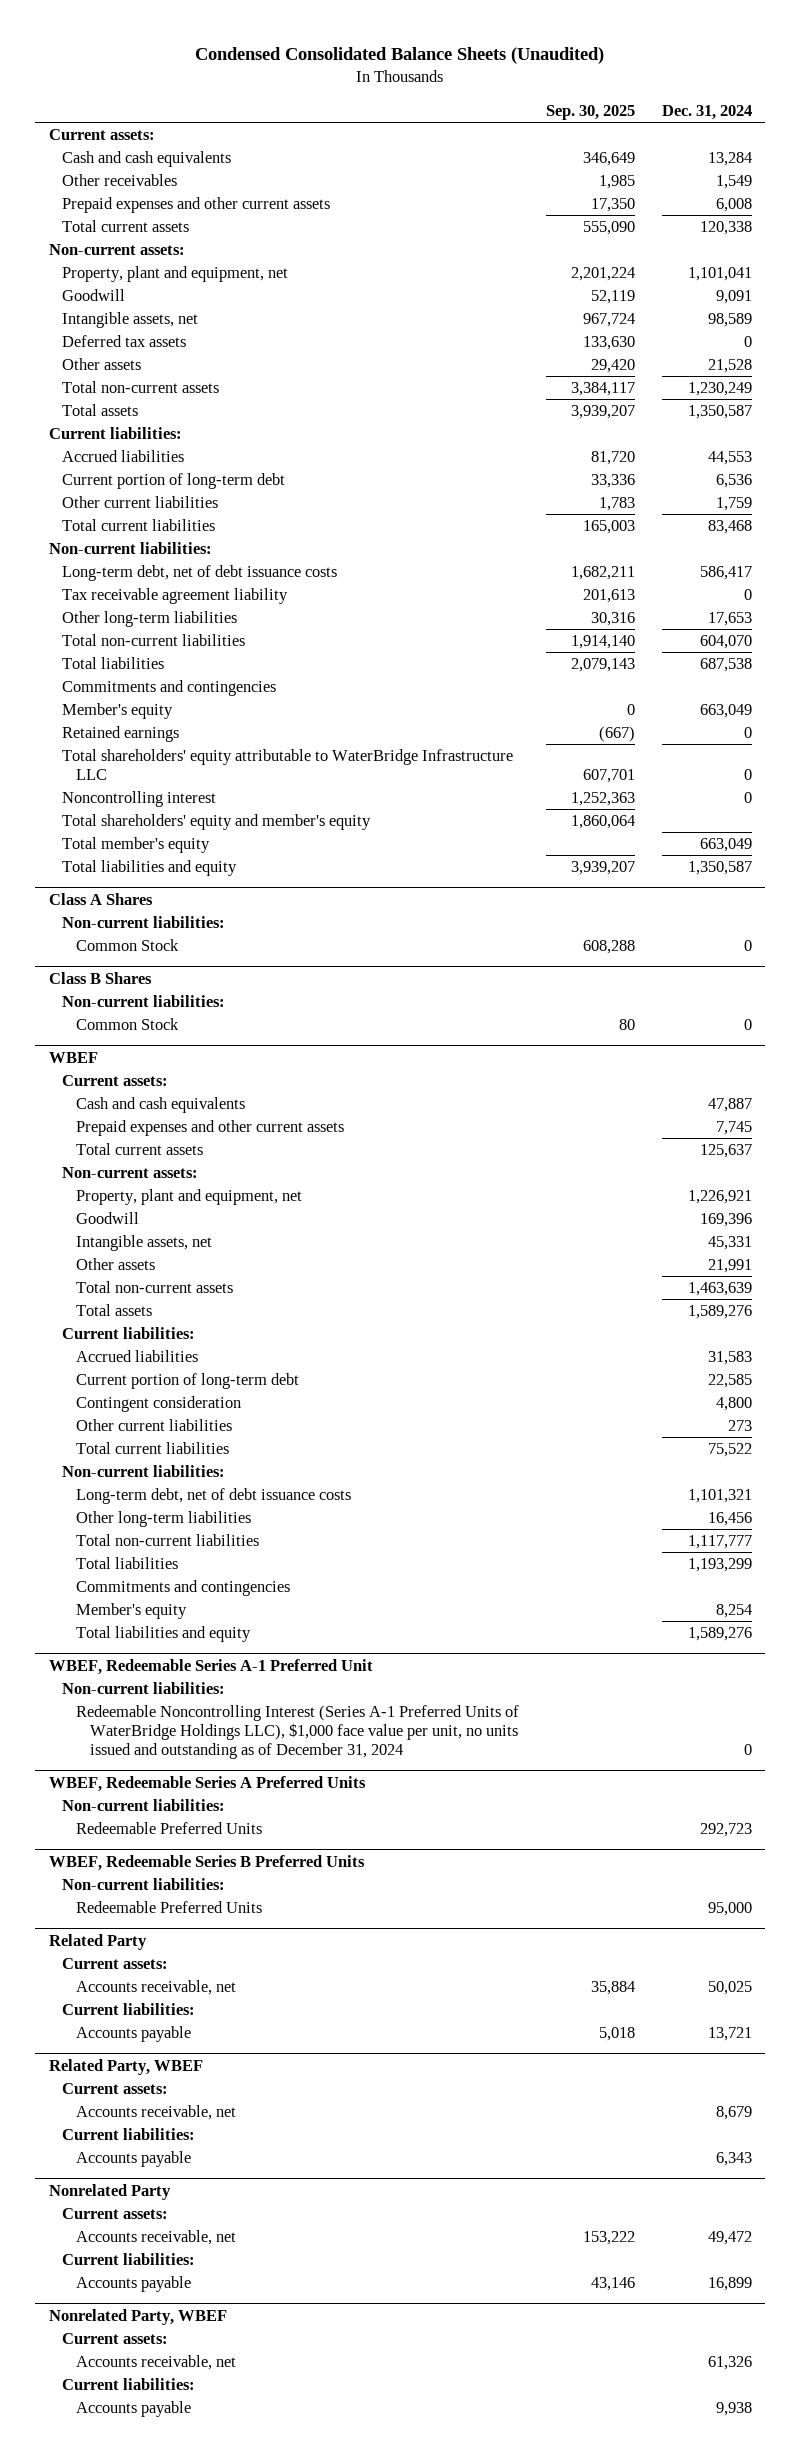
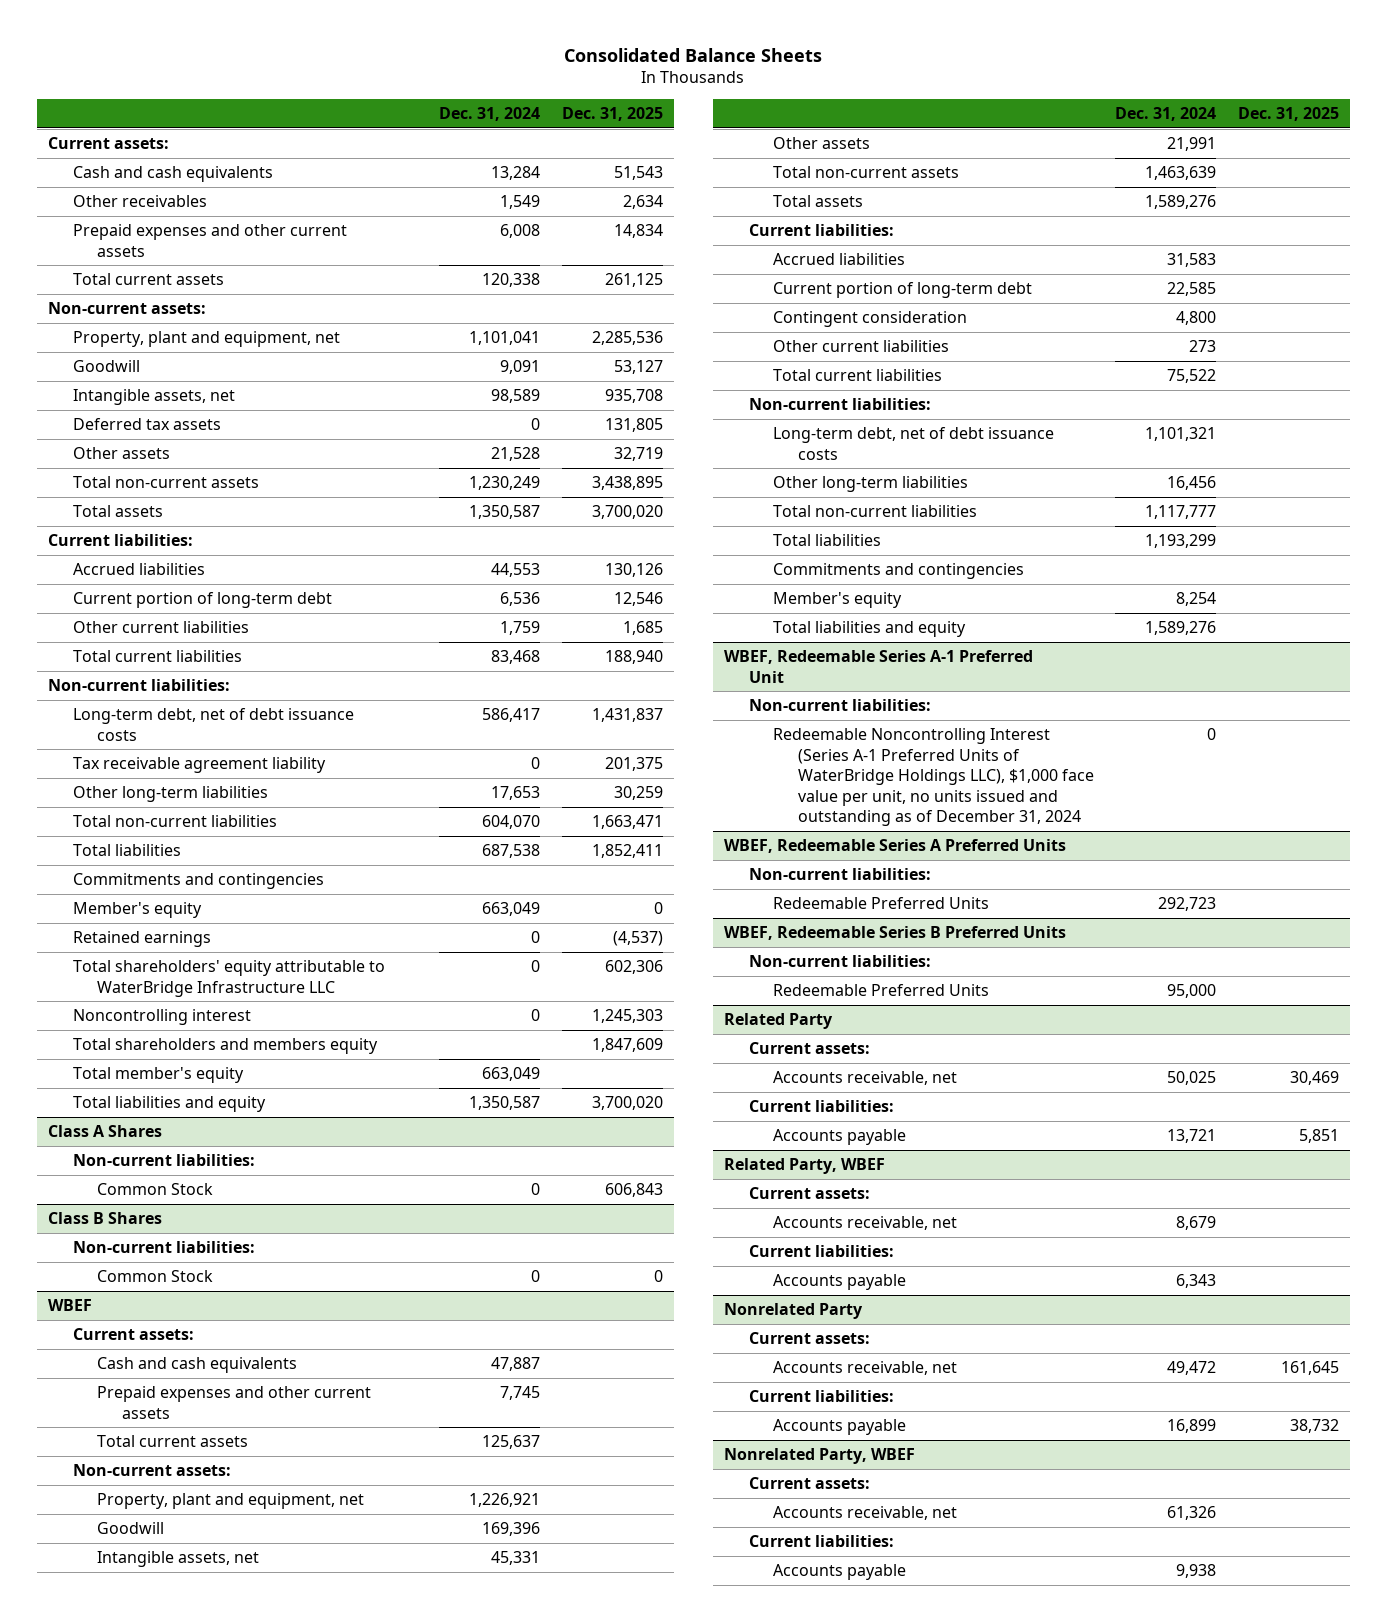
[195,47,605,65] Condensed Consolidated Balance Sheets (Unaudited) -> [564,47,823,62] Consolidated Balance Sheets
[546,104,636,120] Sep. 30, 2025 -> none
none -> [561,107,663,122] Dec. 31, 2025
[62,813,372,830] Total shareholders' equity and member's equity -> [72,1038,378,1055] Total shareholders and members equity

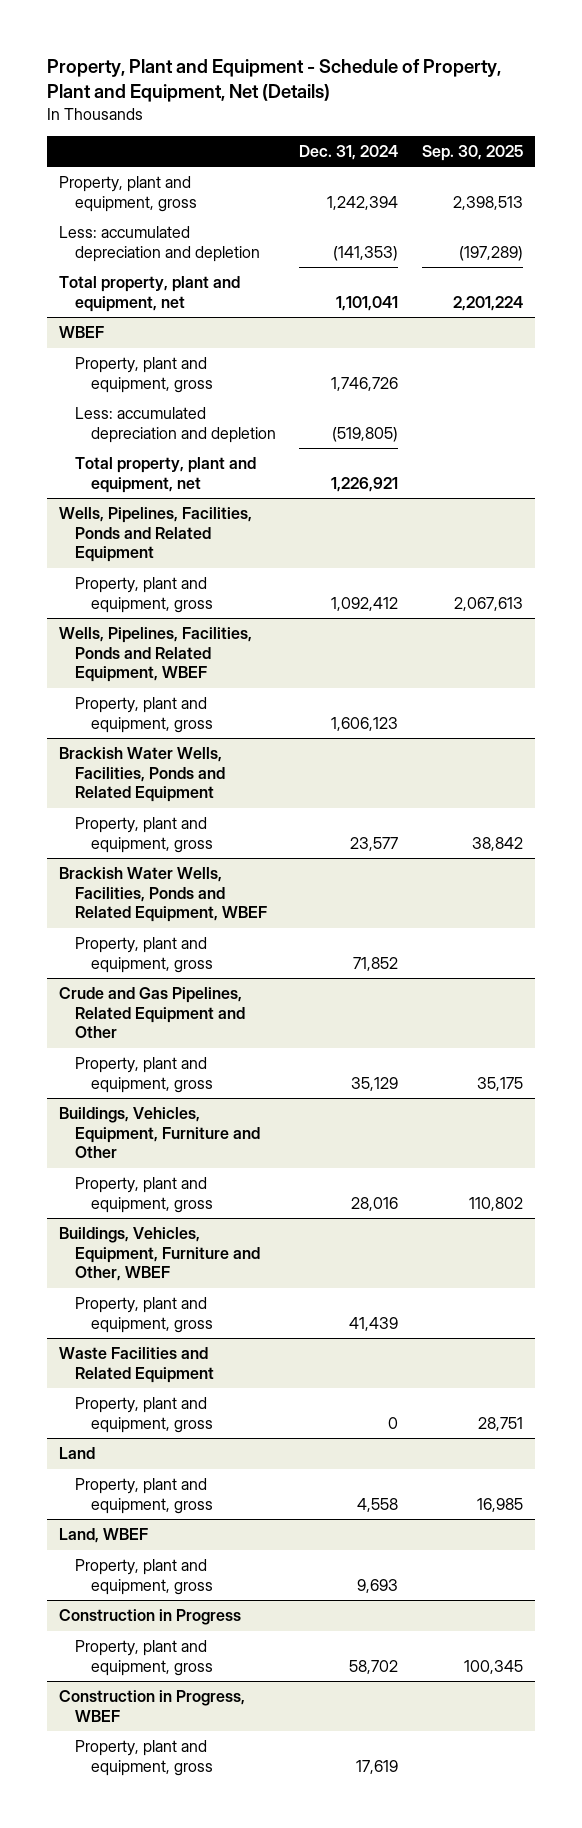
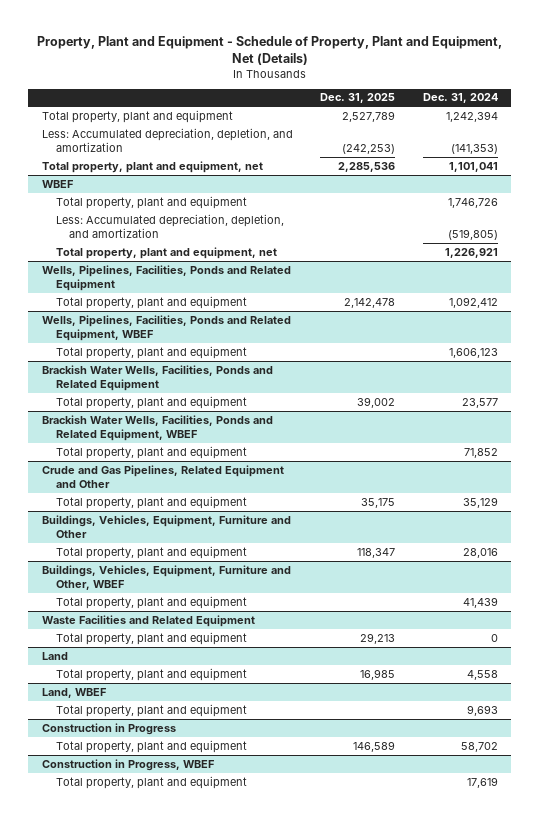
[421,145,523,162] Sep. 30, 2025 -> none
none -> [320,93,396,104] Dec. 31, 2025
[59,176,198,212] Property, plant and equipment, gross -> [42,109,234,123] Total property, plant and equipment
[59,226,261,262] Less: accumulated depreciation and depletion -> [42,127,294,152] Less: Accumulated depreciation, depletion, and amortization
[75,357,213,393] Property, plant and equipment, gross -> [55,195,247,209] Total property, plant and equipment
[75,407,276,443] Less: accumulated depreciation and depletion -> [55,213,284,238] Less: Accumulated depreciation, depletion, and amortization
[75,577,213,613] Property, plant and equipment, gross -> [55,295,247,309] Total property, plant and equipment
[75,697,213,733] Property, plant and equipment, gross -> [55,345,247,359] Total property, plant and equipment
[75,817,213,853] Property, plant and equipment, gross -> [55,395,247,409] Total property, plant and equipment
[75,937,213,973] Property, plant and equipment, gross -> [55,445,247,459] Total property, plant and equipment
[75,1057,213,1093] Property, plant and equipment, gross -> [55,495,247,509] Total property, plant and equipment
[75,1177,213,1213] Property, plant and equipment, gross -> [55,545,247,559] Total property, plant and equipment
[75,1297,213,1333] Property, plant and equipment, gross -> [55,595,247,609] Total property, plant and equipment
[75,1397,213,1433] Property, plant and equipment, gross -> [55,631,247,645] Total property, plant and equipment
[75,1478,213,1514] Property, plant and equipment, gross -> [55,667,247,681] Total property, plant and equipment
[75,1559,213,1595] Property, plant and equipment, gross -> [55,703,247,717] Total property, plant and equipment
[75,1640,213,1676] Property, plant and equipment, gross -> [55,739,247,753] Total property, plant and equipment
[75,1740,213,1776] Property, plant and equipment, gross -> [55,775,247,789] Total property, plant and equipment

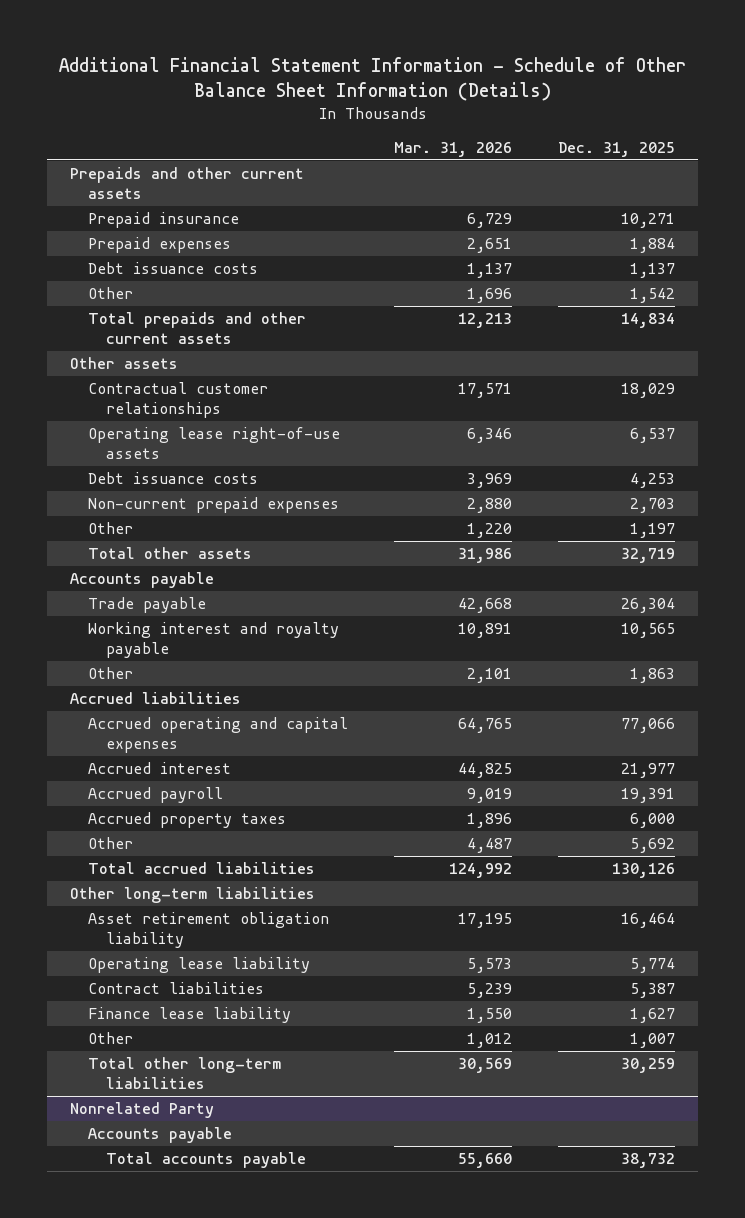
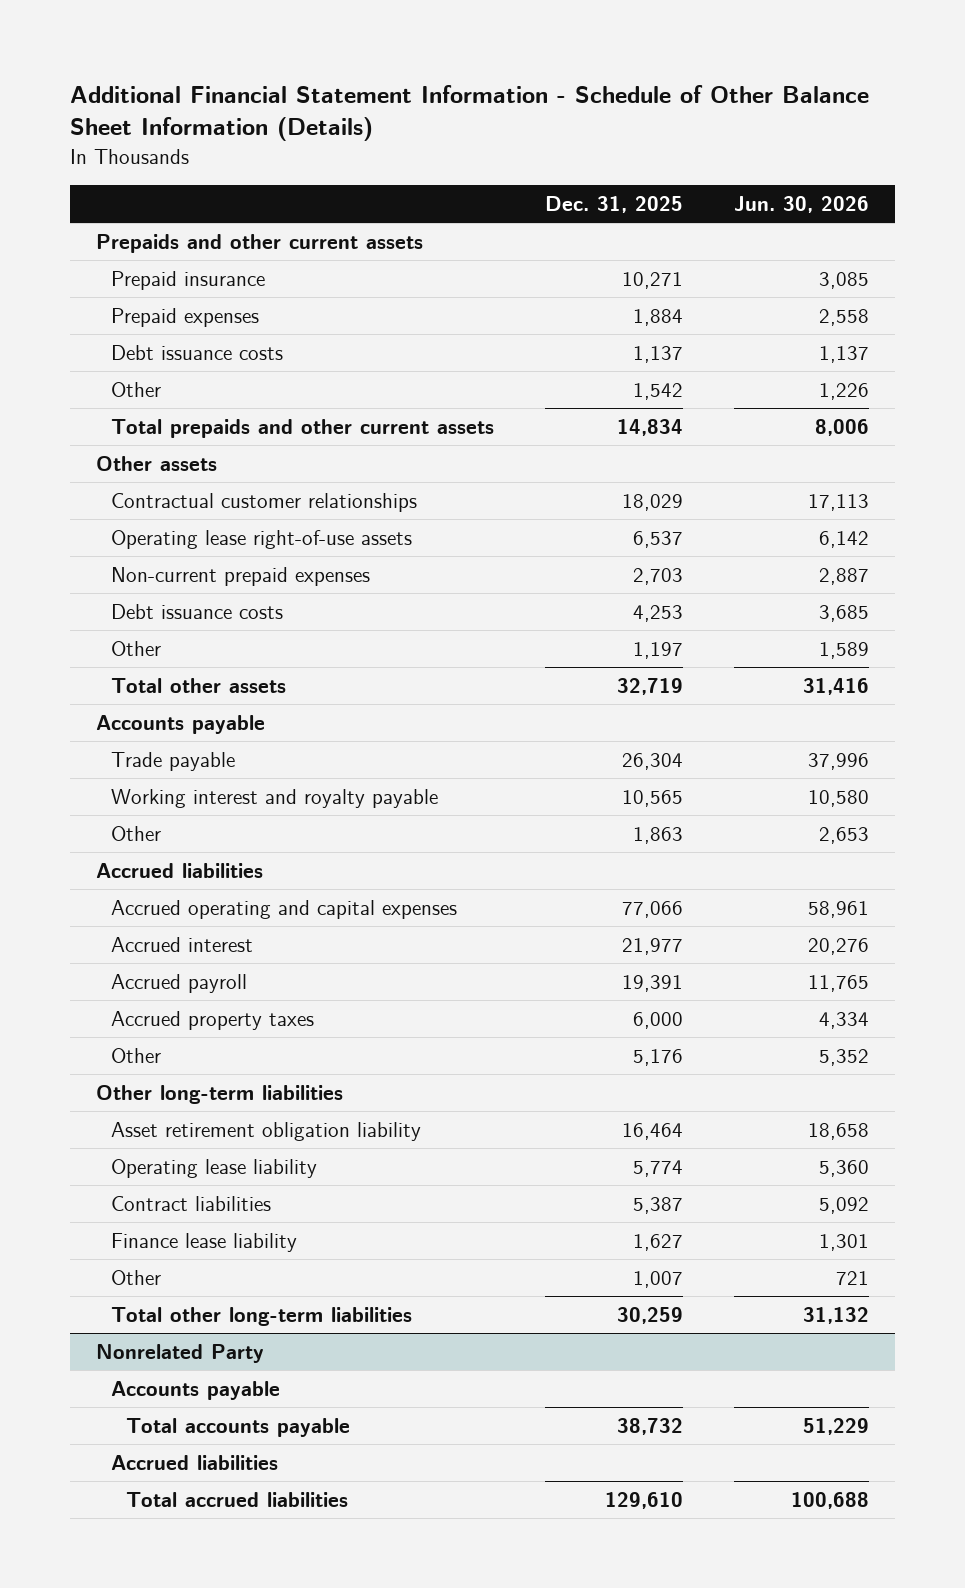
[393,142,512,158] Mar. 31, 2026 -> none
none -> [734,195,870,213] Jun. 30, 2026
[87,471,258,484] Debt issuance costs -> [110,604,283,620] Debt issuance costs
[87,861,315,874] Total accrued liabilities -> none
[630,837,676,853] 5,692 -> [632,1049,683,1067] 5,176
none -> [110,1455,278,1471] Accrued liabilities
none -> [125,1492,348,1508] Total accrued liabilities

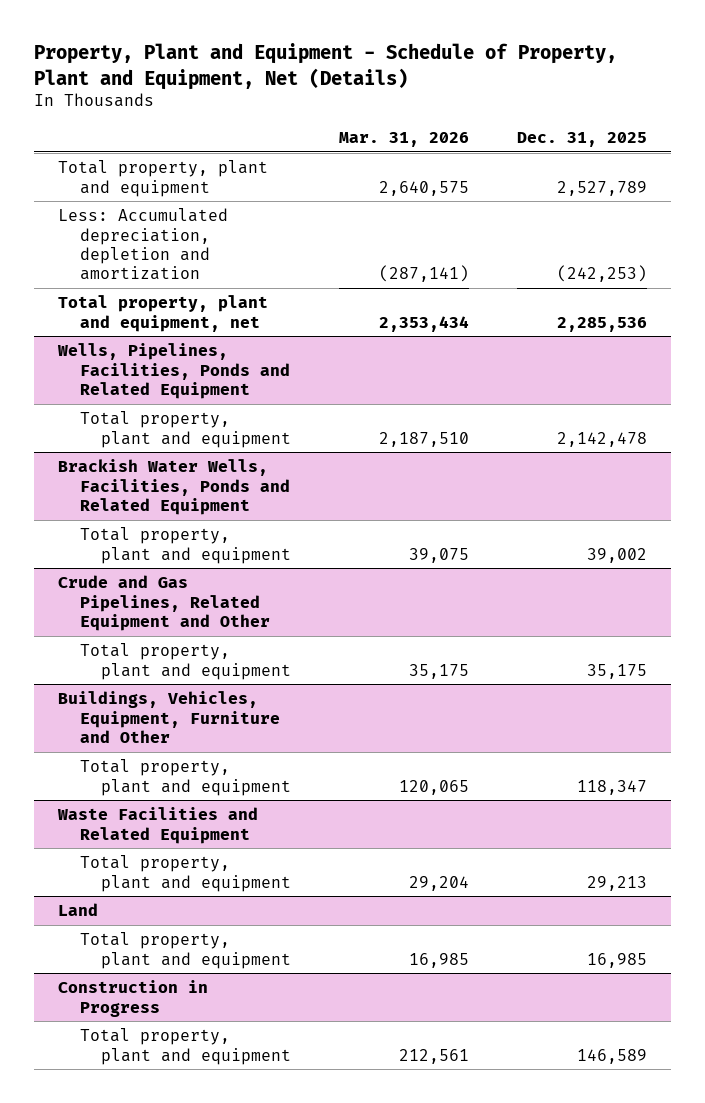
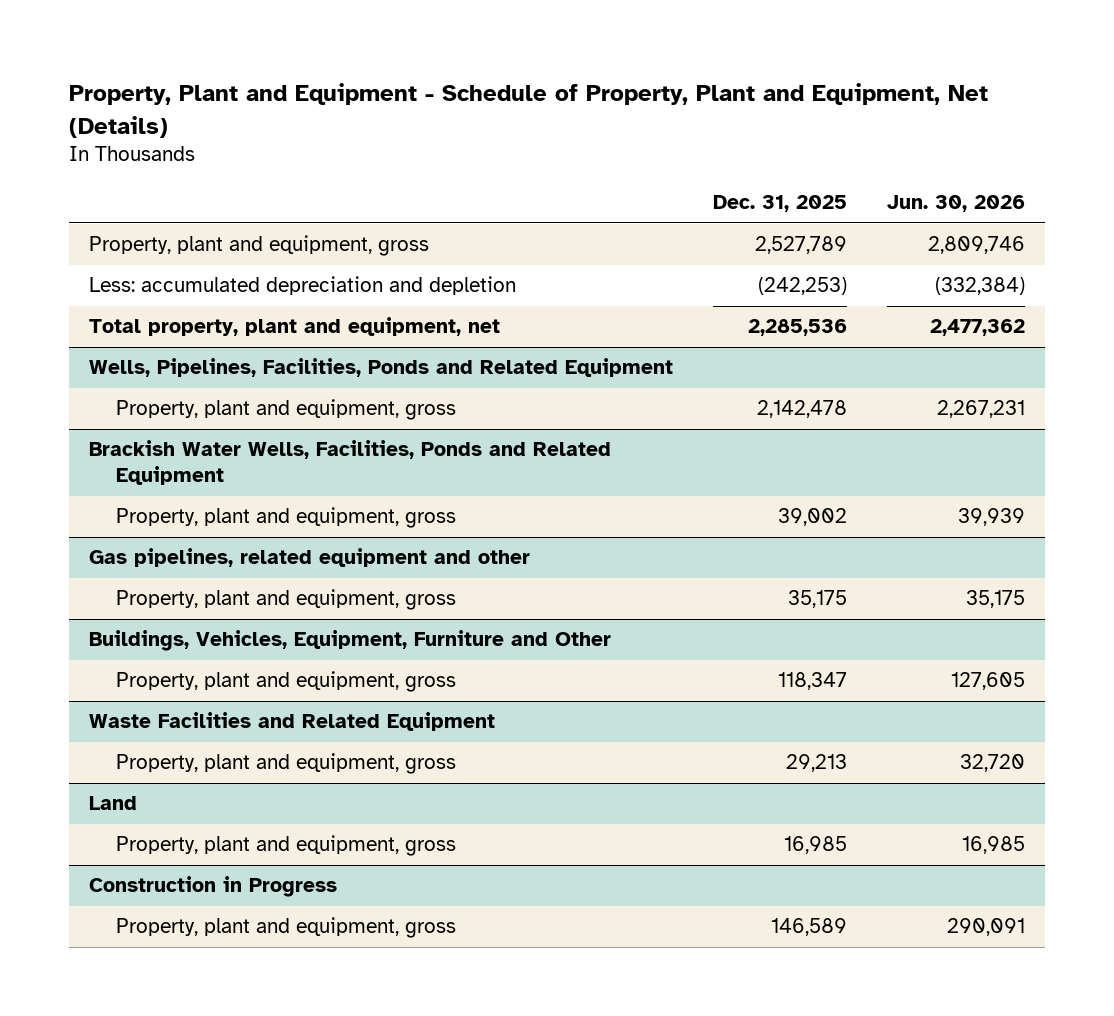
[338,131,469,147] Mar. 31, 2026 -> none
none -> [886,195,1025,213] Jun. 30, 2026
[58,160,269,197] Total property, plant and equipment -> [89,235,430,257] Property, plant and equipment, gross
[58,208,229,281] Less: Accumulated depreciation, depletion and amortization -> [89,276,517,296] Less: accumulated depreciation and depletion
[79,411,291,448] Total property, plant and equipment -> [116,399,457,421] Property, plant and equipment, gross
[79,527,291,564] Total property, plant and equipment -> [116,507,457,529] Property, plant and equipment, gross
[58,575,270,631] Crude and Gas Pipelines, Related Equipment and Other -> [89,548,531,568] Gas pipelines, related equipment and other
[79,643,291,680] Total property, plant and equipment -> [116,589,457,611] Property, plant and equipment, gross
[79,759,291,796] Total property, plant and equipment -> [116,671,457,693] Property, plant and equipment, gross
[79,855,291,892] Total property, plant and equipment -> [116,753,457,775] Property, plant and equipment, gross
[79,932,291,969] Total property, plant and equipment -> [116,835,457,857] Property, plant and equipment, gross
[79,1028,291,1065] Total property, plant and equipment -> [116,917,457,939] Property, plant and equipment, gross

